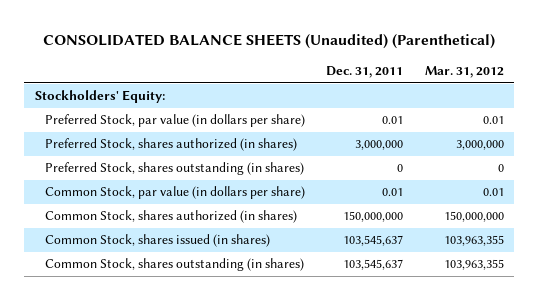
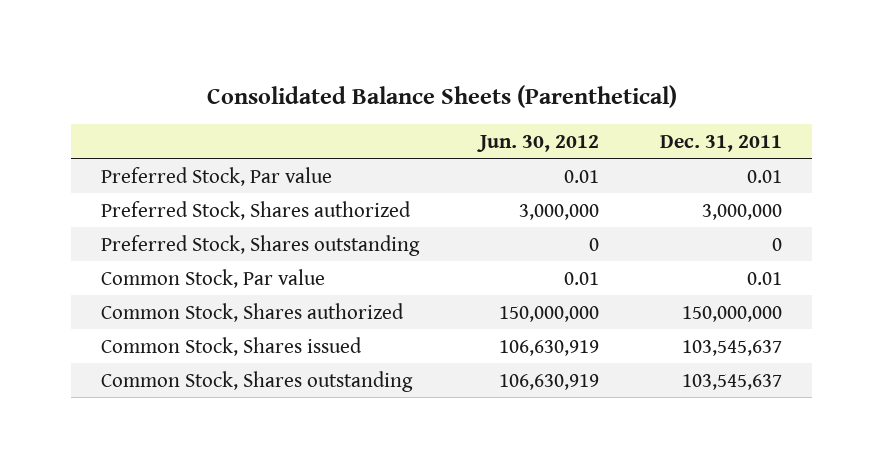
[43,34,496,50] CONSOLIDATED BALANCE SHEETS (Unaudited) (Parenthetical) -> [206,84,677,108] Consolidated Balance Sheets (Parenthetical)
[424,66,504,79] Mar. 31, 2012 -> none
none -> [477,134,600,152] Jun. 30, 2012
[34,90,165,104] Stockholders' Equity: -> none
[44,114,305,128] Preferred Stock, par value (in dollars per share) -> [101,166,333,186] Preferred Stock, Par value
[44,138,297,152] Preferred Stock, shares authorized (in shares) -> [101,200,412,220] Preferred Stock, Shares authorized
[44,162,304,176] Preferred Stock, shares outstanding (in shares) -> [101,234,421,256] Preferred Stock, Shares outstanding
[44,186,305,200] Common Stock, par value (in dollars per share) -> [101,268,326,288] Common Stock, Par value
[44,210,297,224] Common Stock, shares authorized (in shares) -> [101,302,405,322] Common Stock, Shares authorized
[44,234,270,248] Common Stock, shares issued (in shares) -> [101,336,363,356] Common Stock, Shares issued
[44,258,304,272] Common Stock, shares outstanding (in shares) -> [101,370,414,392] Common Stock, Shares outstanding

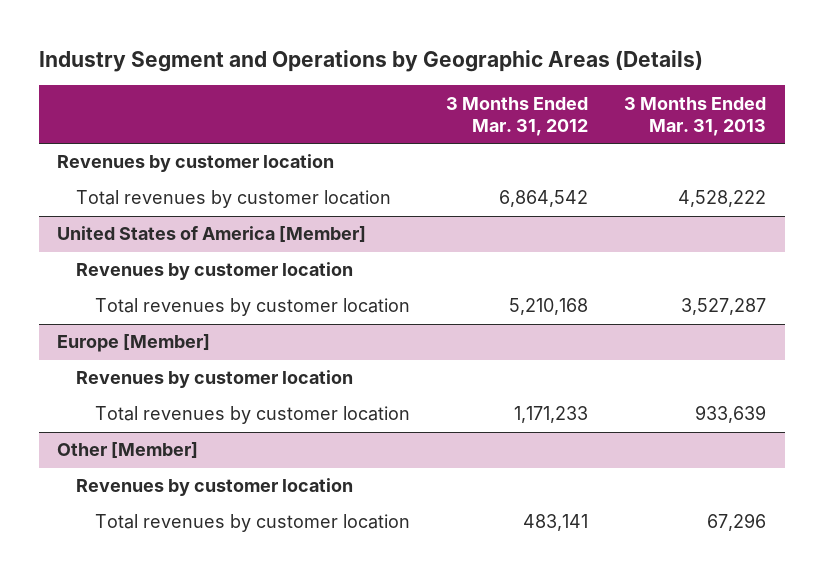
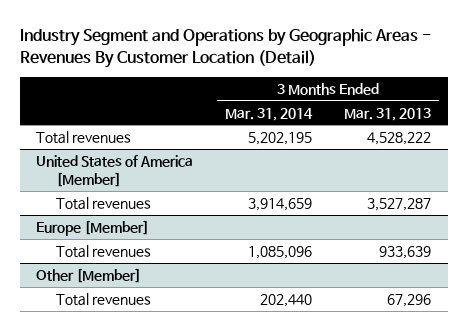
[39,50,704,73] Industry Segment and Operations by Geographic Areas (Details) -> [19,29,431,69] Industry Segment and Operations by Geographic Areas - Revenues By Customer Location (Detail)
[446,96,589,137] 3 Months Ended Mar. 31, 2012 -> none
none -> [225,107,314,121] Mar. 31, 2014
[57,154,335,173] Revenues by customer location -> none
[75,190,391,209] Total revenues by customer location -> [35,130,131,144] Total revenues
[75,262,353,281] Revenues by customer location -> none
[94,298,410,317] Total revenues by customer location -> [55,196,151,210] Total revenues
[75,370,353,389] Revenues by customer location -> none
[94,406,410,425] Total revenues by customer location -> [55,244,151,258] Total revenues
[75,478,353,497] Revenues by customer location -> none
[94,514,410,533] Total revenues by customer location -> [55,292,151,306] Total revenues

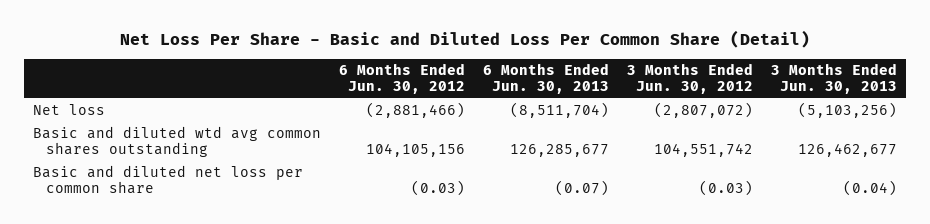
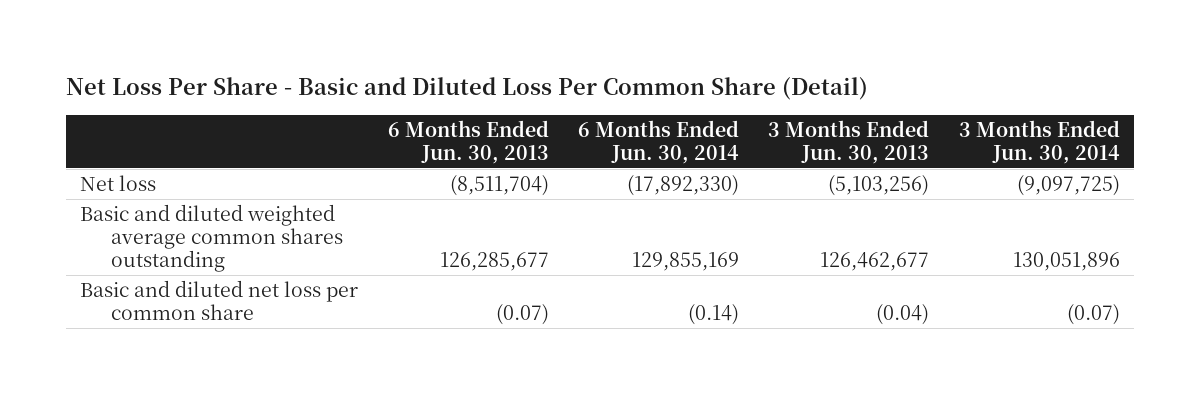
[338,63,465,95] 6 Months Ended Jun. 30, 2012 -> none
[626,63,753,95] 3 Months Ended Jun. 30, 2012 -> none
none -> [577,119,739,164] 6 Months Ended Jun. 30, 2014
none -> [958,119,1120,164] 3 Months Ended Jun. 30, 2014
[32,126,321,158] Basic and diluted wtd avg common shares outstanding -> [80,204,343,273] Basic and diluted weighted average common shares outstanding

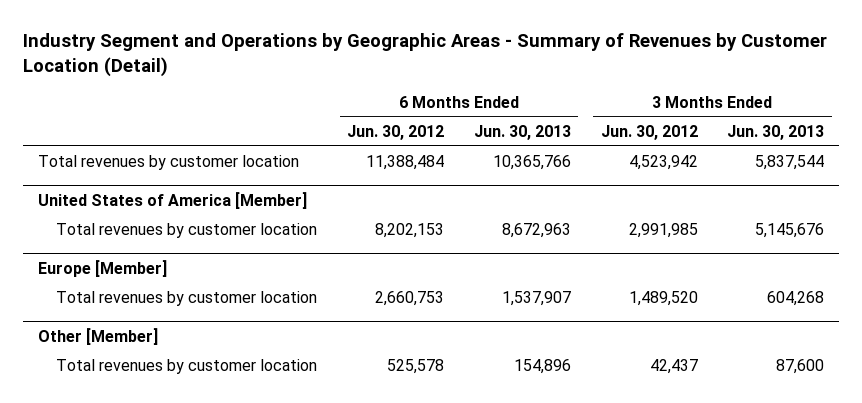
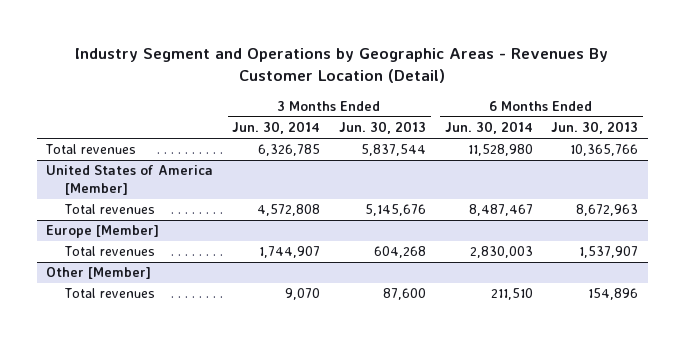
[22,33,827,77] Industry Segment and Operations by Geographic Areas - Summary of Revenues by Customer Location (Detail) -> [75,48,609,84] Industry Segment and Operations by Geographic Areas - Revenues By Customer Location (Detail)
[347,124,445,140] Jun. 30, 2012 -> none
[600,124,698,140] Jun. 30, 2012 -> none
none -> [232,121,321,135] Jun. 30, 2014
none -> [444,121,533,135] Jun. 30, 2014
[37,155,299,171] Total revenues by customer location -> [45,144,137,155] Total revenues
[56,223,318,239] Total revenues by customer location -> [64,204,156,215] Total revenues
[56,291,318,307] Total revenues by customer location -> [64,246,156,257] Total revenues
[56,359,318,375] Total revenues by customer location -> [64,288,156,299] Total revenues

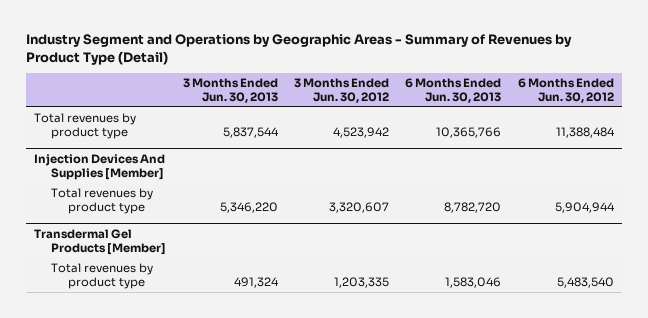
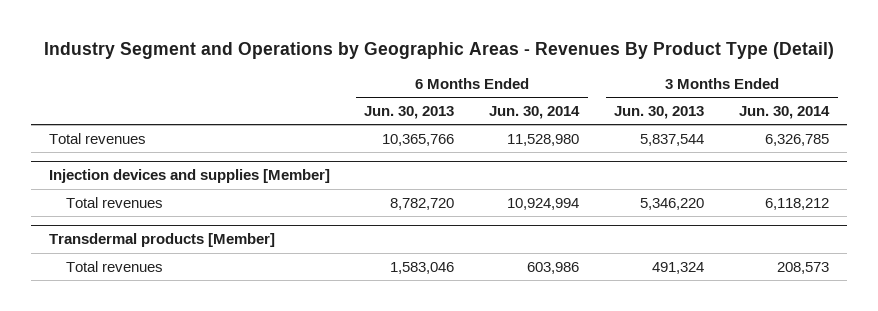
[26,33,573,65] Industry Segment and Operations by Geographic Areas - Summary of Revenues by Product Type (Detail) -> [43,41,834,59] Industry Segment and Operations by Geographic Areas - Revenues By Product Type (Detail)
[294,78,390,104] 3 Months Ended Jun. 30, 2012 -> none
[517,78,614,104] 6 Months Ended Jun. 30, 2012 -> none
none -> [489,105,581,119] Jun. 30, 2014
none -> [739,105,831,119] Jun. 30, 2014
[34,113,137,140] Total revenues by product type -> [48,132,146,144] Total revenues
[34,154,166,180] Injection Devices And Supplies [Member] -> [48,169,330,184] Injection devices and supplies [Member]
[51,188,154,215] Total revenues by product type -> [66,196,164,208] Total revenues
[34,229,167,255] Transdermal Gel Products [Member] -> [48,233,275,248] Transdermal products [Member]
[51,263,154,290] Total revenues by product type -> [66,260,164,272] Total revenues

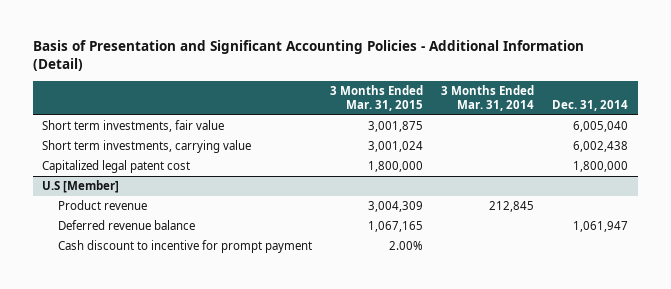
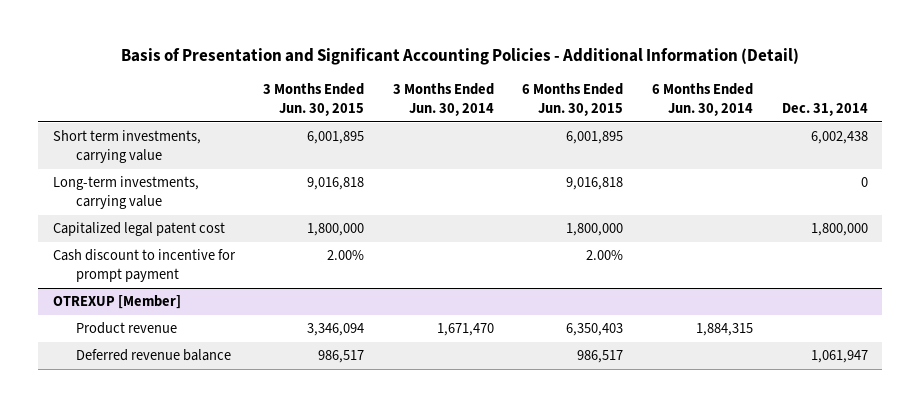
[329,84,423,112] 3 Months Ended Mar. 31, 2015 -> none
[441,84,535,112] 3 Months Ended Mar. 31, 2014 -> none
none -> [263,83,365,117] 3 Months Ended Jun. 30, 2015
none -> [392,83,494,117] 3 Months Ended Jun. 30, 2014
none -> [522,83,624,117] 6 Months Ended Jun. 30, 2015
none -> [651,83,753,117] 6 Months Ended Jun. 30, 2014
[42,119,225,132] Short term investments, fair value -> none
none -> [52,176,199,210] Long-term investments, carrying value
[42,179,120,193] U.S [Member] -> none
none -> [52,249,236,283] Cash discount to incentive for prompt payment
none -> [52,295,181,310] OTREXUP [Member]
[57,239,312,253] Cash discount to incentive for prompt payment -> none

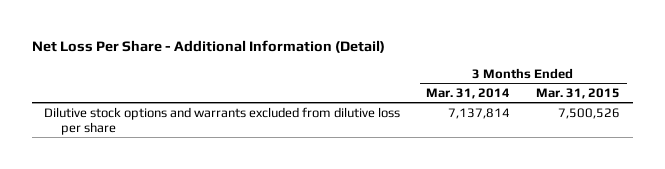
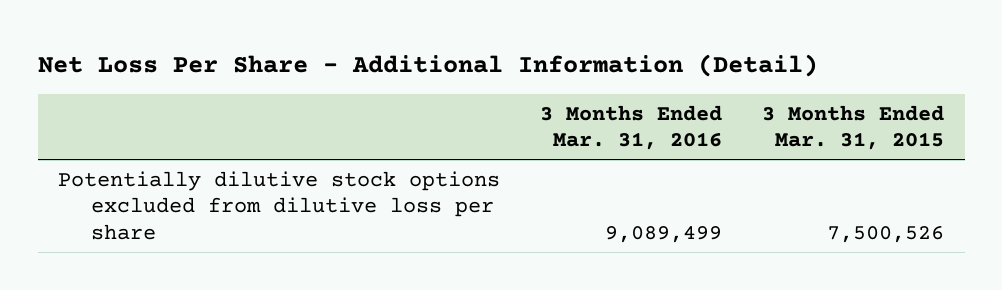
[426,87,511,99] Mar. 31, 2014 -> none
none -> [540,104,723,151] 3 Months Ended Mar. 31, 2016
[44,106,401,135] Dilutive stock options and warrants excluded from dilutive loss per share -> [57,170,500,241] Potentially dilutive stock options excluded from dilutive loss per share

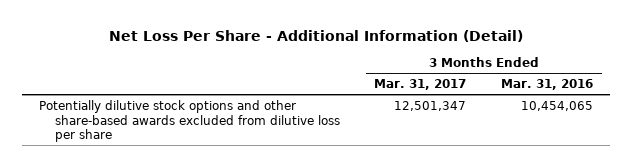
[762,104,945,151] 3 Months Ended Mar. 31, 2015 -> none
none -> [374,79,467,91] Mar. 31, 2017
[57,170,500,241] Potentially dilutive stock options excluded from dilutive loss per share -> [39,99,340,143] Potentially dilutive stock options and other share-based awards excluded from dilutive loss per share
[605,226,723,244] 9,089,499 -> [521,100,594,111] 10,454,065

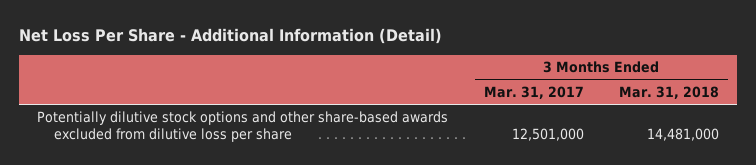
[501,79,594,91] Mar. 31, 2016 -> none
none -> [619,86,720,100] Mar. 31, 2018
[394,100,467,111] 12,501,347 -> [511,127,584,141] 12,501,000

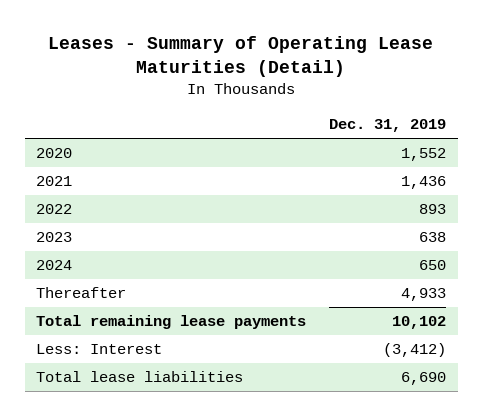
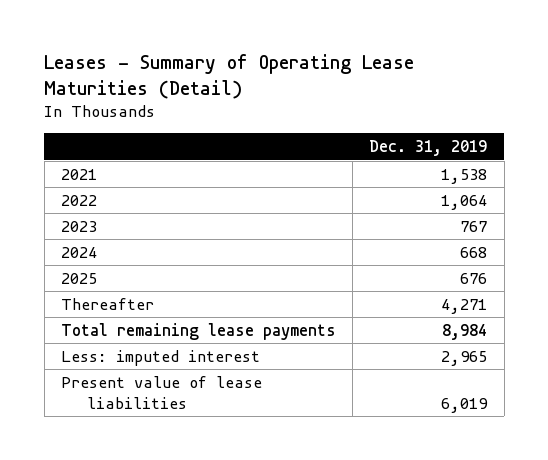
[36,148,73,159] 2020 -> none
[401,176,447,190] 1,436 -> [441,168,488,184] 1,538
[419,204,447,215] 893 -> [441,194,488,210] 1,064
[419,232,447,243] 638 -> [460,220,488,232] 767
[419,260,447,271] 650 -> [460,246,488,258] 668
none -> [60,272,97,284] 2025
[401,288,447,302] 4,933 -> [441,298,488,314] 4,271
[392,316,447,330] 10,102 -> [442,323,488,340] 8,984
[36,344,163,355] Less: Interest -> [60,349,260,366] Less: imputed interest
[383,343,447,358] (3,412) -> [441,350,488,366] 2,965
[36,371,244,383] Total lease liabilities -> [60,375,262,409] Present value of lease liabilities
[401,372,447,386] 6,690 -> [441,397,489,413] 6,019

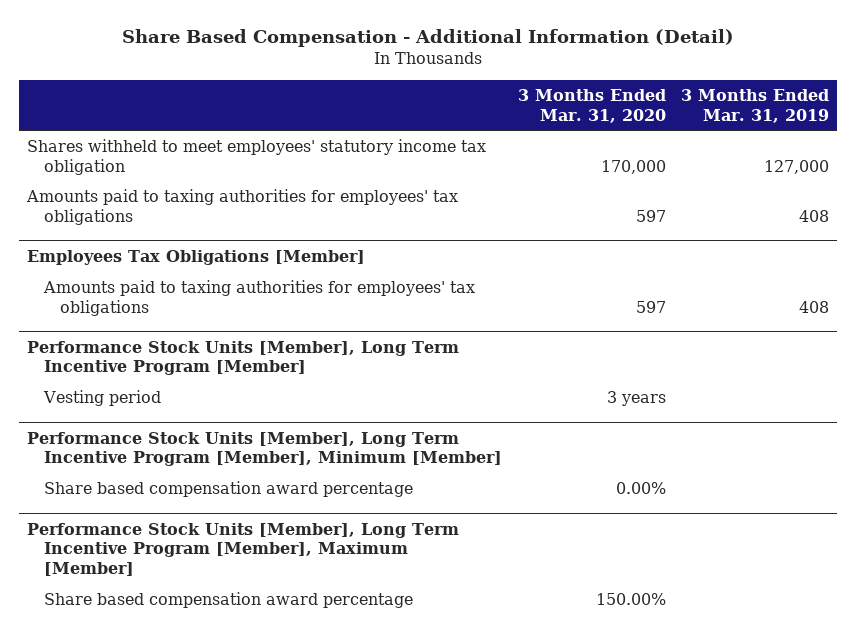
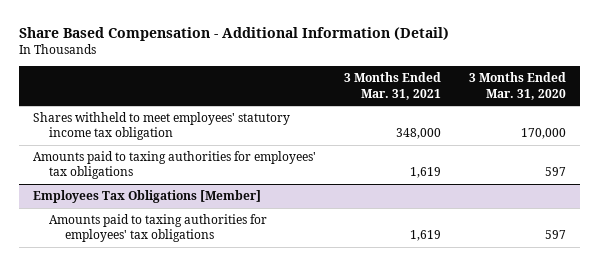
[681,89,830,123] 3 Months Ended Mar. 31, 2019 -> none
none -> [344,72,442,100] 3 Months Ended Mar. 31, 2021
[27,340,460,376] Performance Stock Units [Member], Long Term Incentive Program [Member] -> none
[42,390,161,407] Vesting period -> none
[27,431,502,467] Performance Stock Units [Member], Long Term Incentive Program [Member], Minimum [Member] -> none
[43,481,413,498] Share based compensation award percentage -> none
[27,522,460,576] Performance Stock Units [Member], Long Term Incentive Program [Member], Maximum [Member] -> none
[43,592,413,609] Share based compensation award percentage -> none

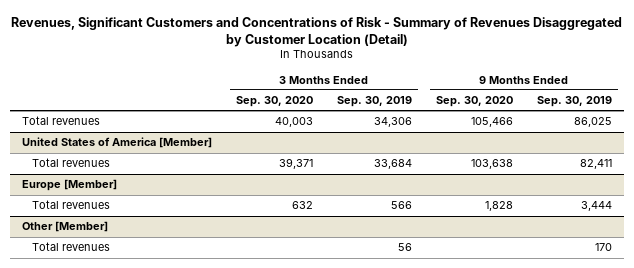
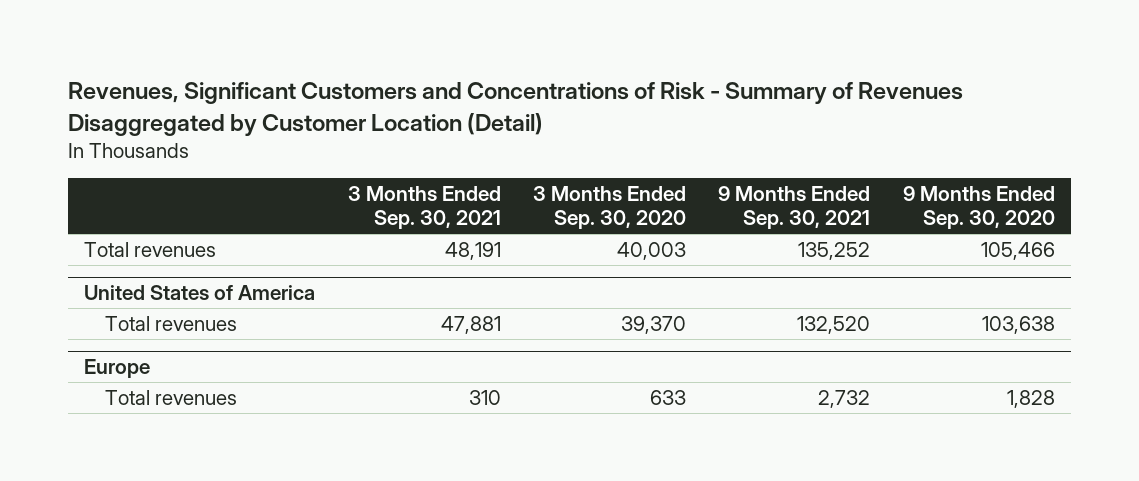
[336,96,412,108] Sep. 30, 2019 -> none
[536,96,612,108] Sep. 30, 2019 -> none
none -> [347,186,501,230] 3 Months Ended Sep. 30, 2021
none -> [718,186,871,230] 9 Months Ended Sep. 30, 2021
[21,221,108,233] Other [Member] -> none
[31,242,110,252] Total revenues -> none
[21,137,212,149] United States of America [Member] -> [84,284,316,300] United States of America
[278,158,313,170] 39,371 -> [620,315,686,334] 39,370
[21,179,117,192] Europe [Member] -> [84,358,151,378] Europe
[291,201,313,210] 632 -> [649,389,686,405] 633

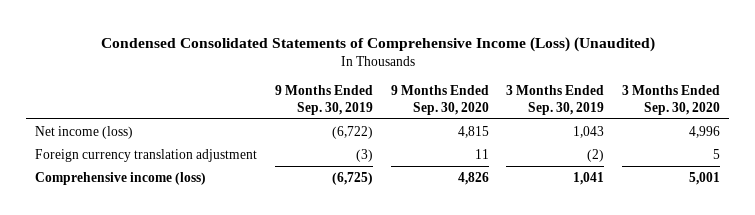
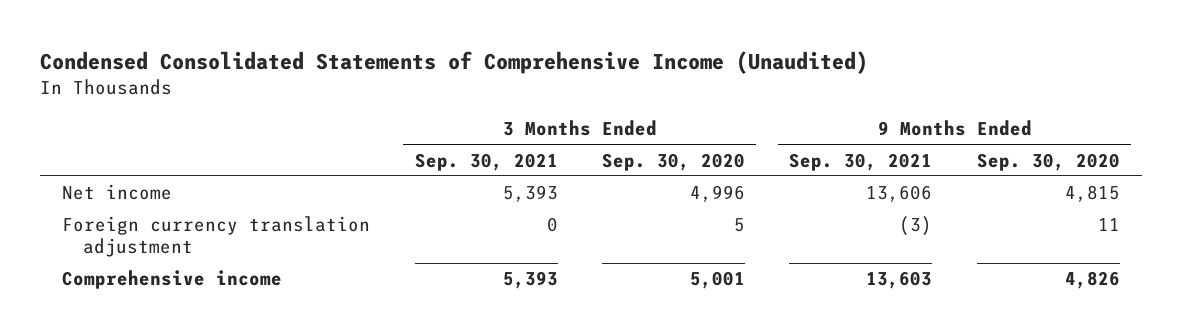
[100,36,655,52] Condensed Consolidated Statements of Comprehensive Income (Loss) (Unaudited) -> [39,50,868,74] Condensed Consolidated Statements of Comprehensive Income (Unaudited)
[275,85,374,115] 9 Months Ended Sep. 30, 2019 -> none
[506,85,605,115] 3 Months Ended Sep. 30, 2019 -> none
none -> [414,152,558,171] Sep. 30, 2021
none -> [789,152,933,171] Sep. 30, 2021
[35,125,134,139] Net income (loss) -> [62,184,173,201] Net income
[35,171,207,185] Comprehensive income (loss) -> [62,270,283,290] Comprehensive income

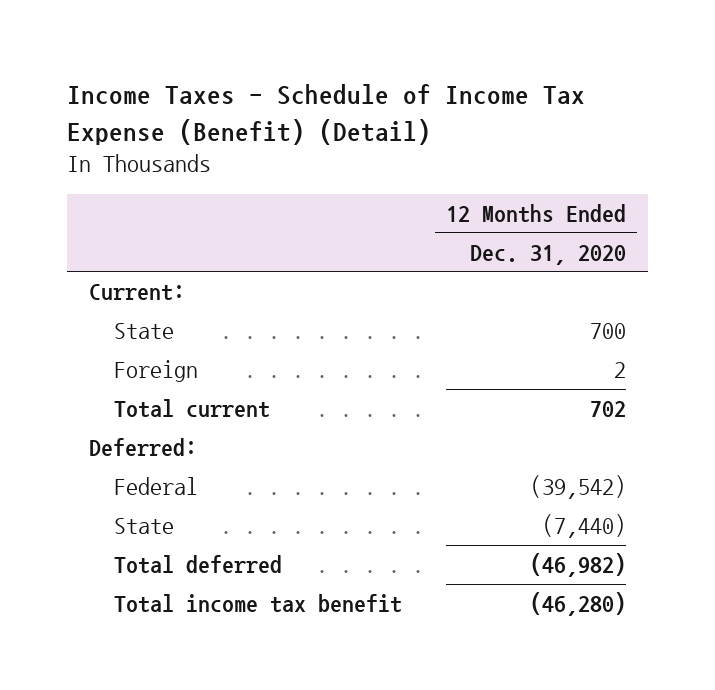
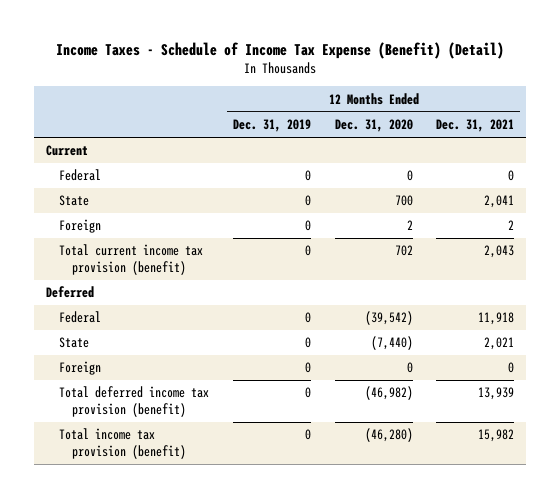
none -> [232,119,311,133] Dec. 31, 2019
none -> [436,119,515,133] Dec. 31, 2021
[89,283,186,301] Current: -> [45,145,88,157] Current
none -> [58,169,101,182] Federal
[113,398,270,418] Total current -> [58,244,203,276] Total current income tax provision (benefit)
[89,437,198,456] Deferred: -> [45,286,94,299] Deferred
none -> [58,361,101,376] Foreign
[113,554,282,574] Total deferred -> [58,386,209,418] Total deferred income tax provision (benefit)
[113,593,402,613] Total income tax benefit -> [58,428,186,460] Total income tax provision (benefit)

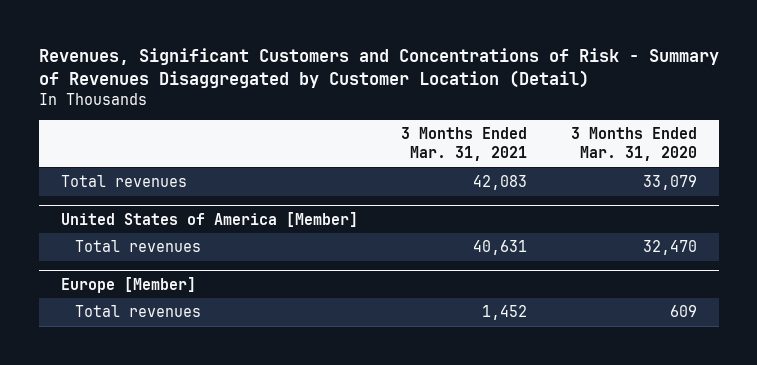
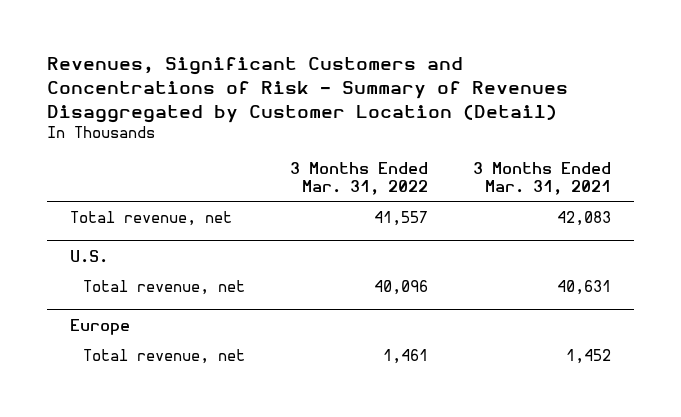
[570,127,697,162] 3 Months Ended Mar. 31, 2020 -> none
none -> [290,162,429,195] 3 Months Ended Mar. 31, 2022
[60,175,187,188] Total revenues -> [69,210,232,226] Total revenue, net
[60,211,358,227] United States of America [Member] -> [69,249,108,263] U.S.
[75,240,202,253] Total revenues -> [82,279,245,295] Total revenue, net
[60,276,196,293] Europe [Member] -> [69,318,130,335] Europe
[75,305,202,318] Total revenues -> [82,348,245,364] Total revenue, net

